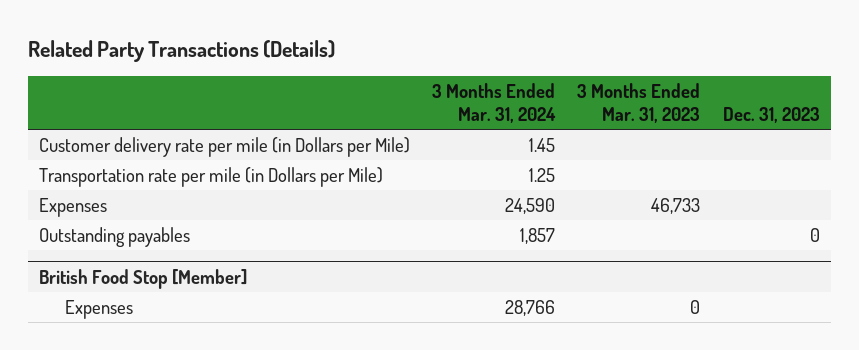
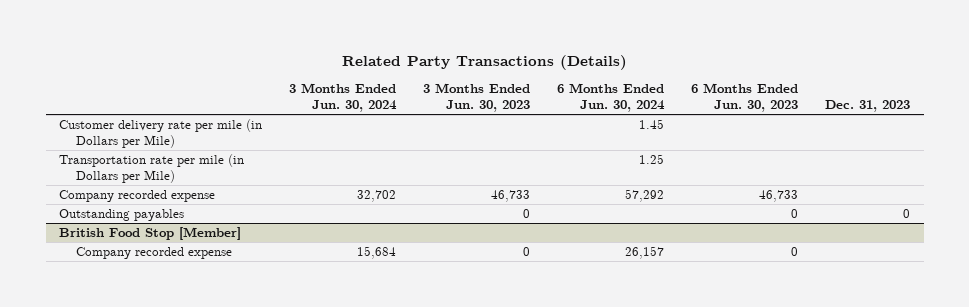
[432,82,557,124] 3 Months Ended Mar. 31, 2024 -> none
[577,82,701,124] 3 Months Ended Mar. 31, 2023 -> none
none -> [289,83,398,113] 3 Months Ended Jun. 30, 2024
none -> [423,83,531,113] 3 Months Ended Jun. 30, 2023
none -> [557,83,666,113] 6 Months Ended Jun. 30, 2024
none -> [691,83,799,113] 6 Months Ended Jun. 30, 2023
[39,197,108,217] Expenses -> [59,190,216,203] Company recorded expense
[64,299,133,319] Expenses -> [76,247,233,260] Company recorded expense

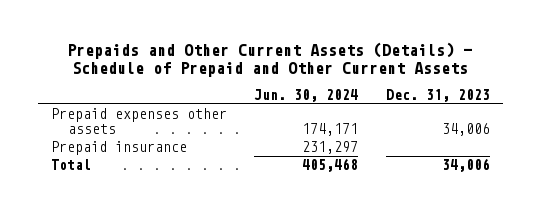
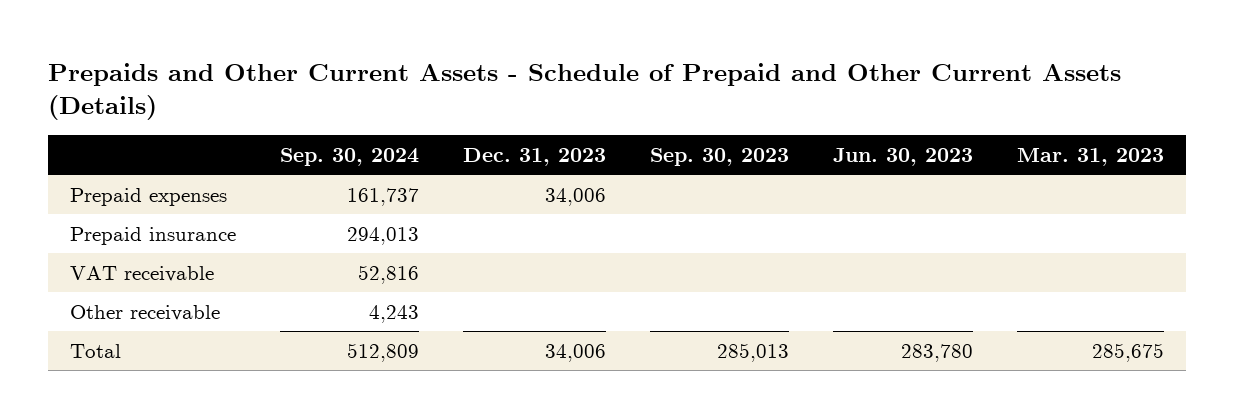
[67,41,473,78] Prepaids and Other Current Assets (Details) - Schedule of Prepaid and Other Current Assets -> [48,63,1122,120] Prepaids and Other Current Assets - Schedule of Prepaid and Other Current Assets (Details)
[254,89,359,103] Jun. 30, 2024 -> none
none -> [280,147,420,166] Sep. 30, 2024
none -> [650,147,790,166] Sep. 30, 2023
none -> [833,147,974,166] Jun. 30, 2023
none -> [1017,147,1165,166] Mar. 31, 2023
[51,108,228,135] Prepaid expenses other assets -> [70,187,228,206] Prepaid expenses
none -> [70,265,215,282] VAT receivable
none -> [70,304,221,321] Other receivable

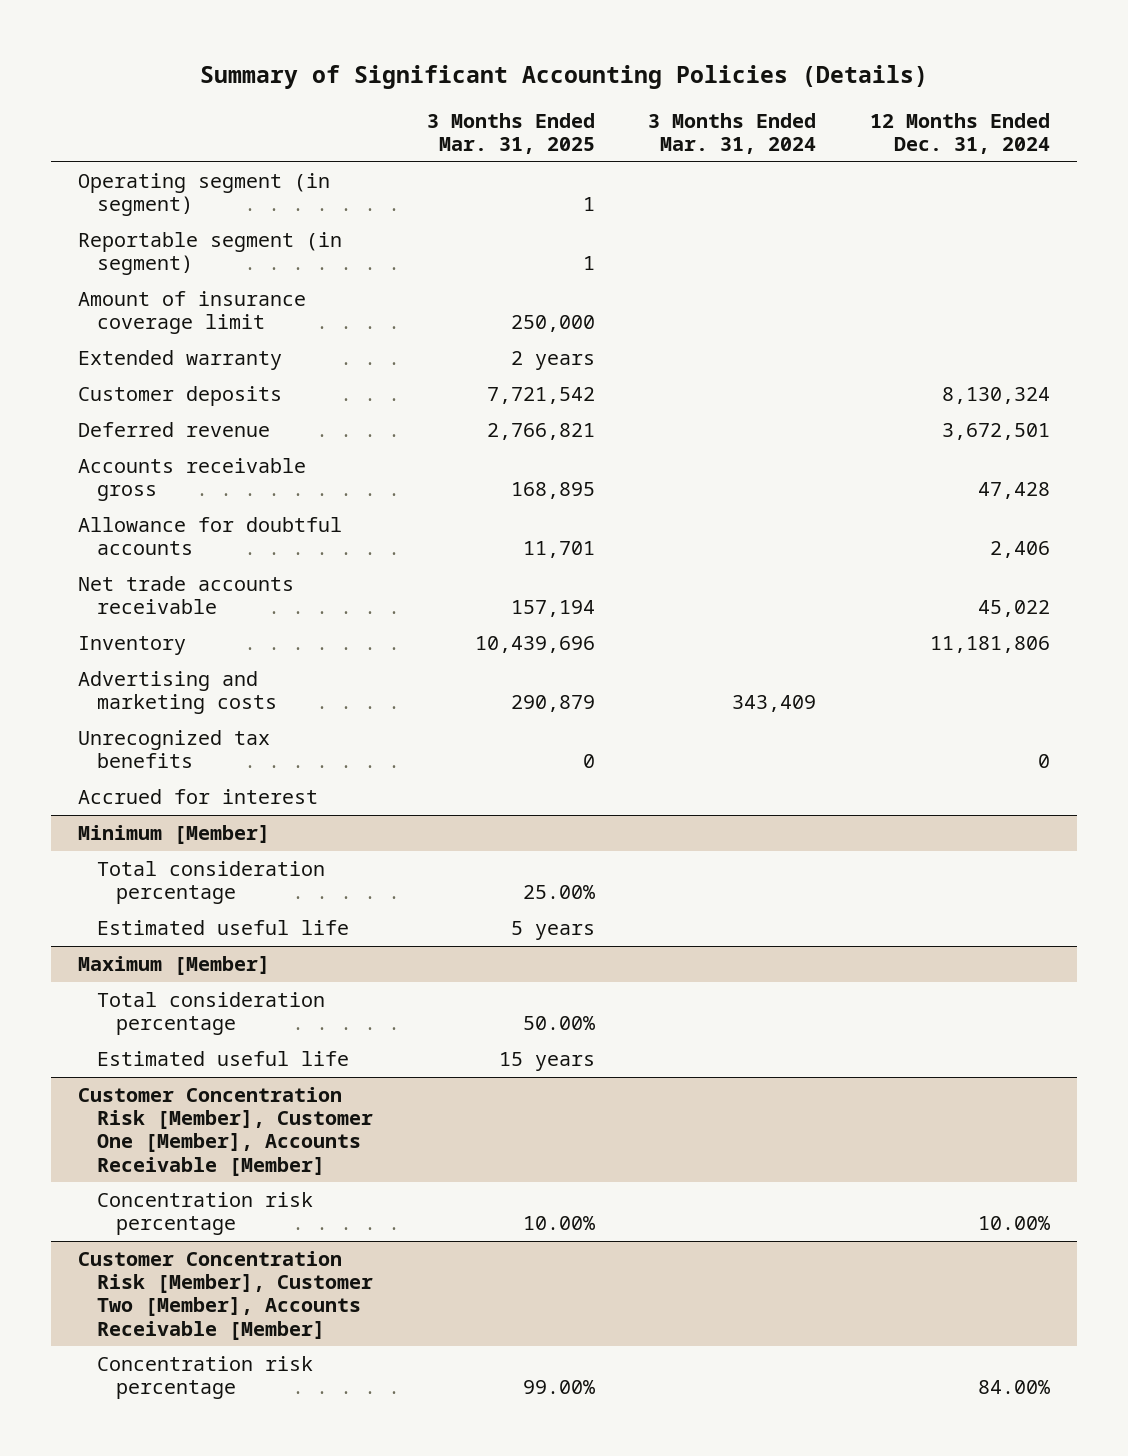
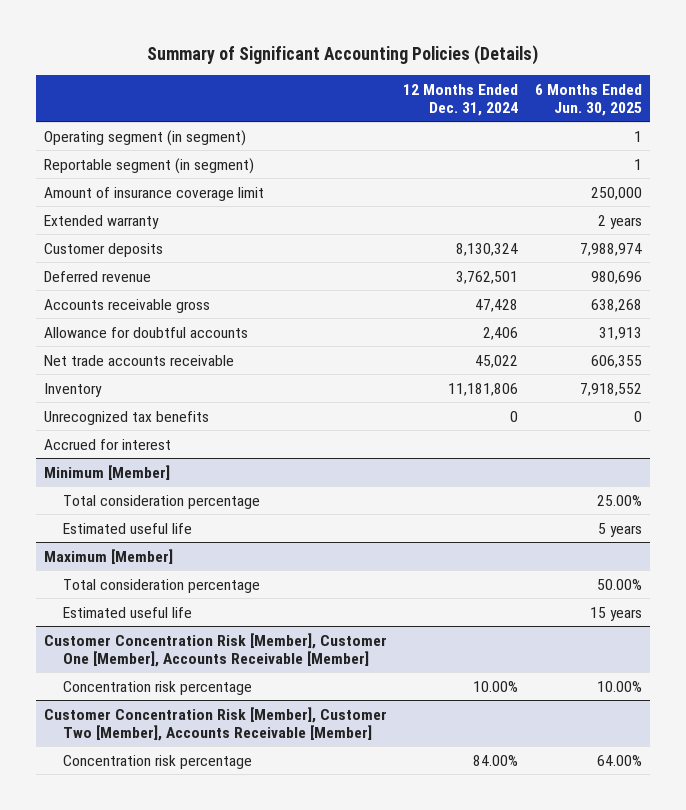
[426,112,595,154] 3 Months Ended Mar. 31, 2025 -> none
[648,112,817,154] 3 Months Ended Mar. 31, 2024 -> none
none -> [534,83,642,116] 6 Months Ended Jun. 30, 2025
[942,423,1051,441] 3,672,501 -> [456,270,519,284] 3,762,501
[78,671,278,715] Advertising and marketing costs -> none

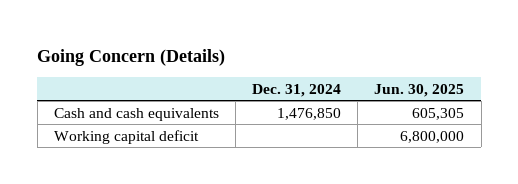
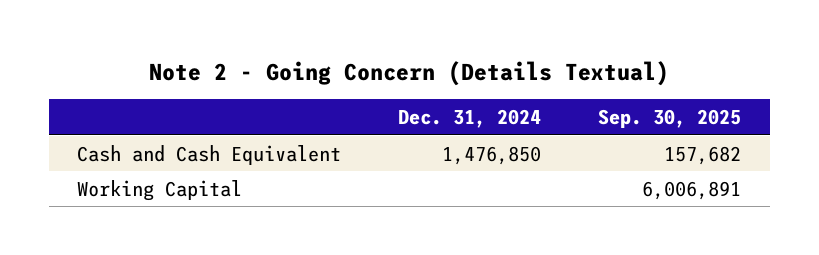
[37,48,226,66] Going Concern (Details) -> [149,60,670,86] Note 2 - Going Concern (Details Textual)
[374,83,465,97] Jun. 30, 2025 -> none
none -> [598,109,742,129] Sep. 30, 2025
[54,107,220,121] Cash and cash equivalents -> [77,144,342,165] Cash and Cash Equivalent
[54,129,200,144] Working capital deficit -> [77,179,243,201] Working Capital

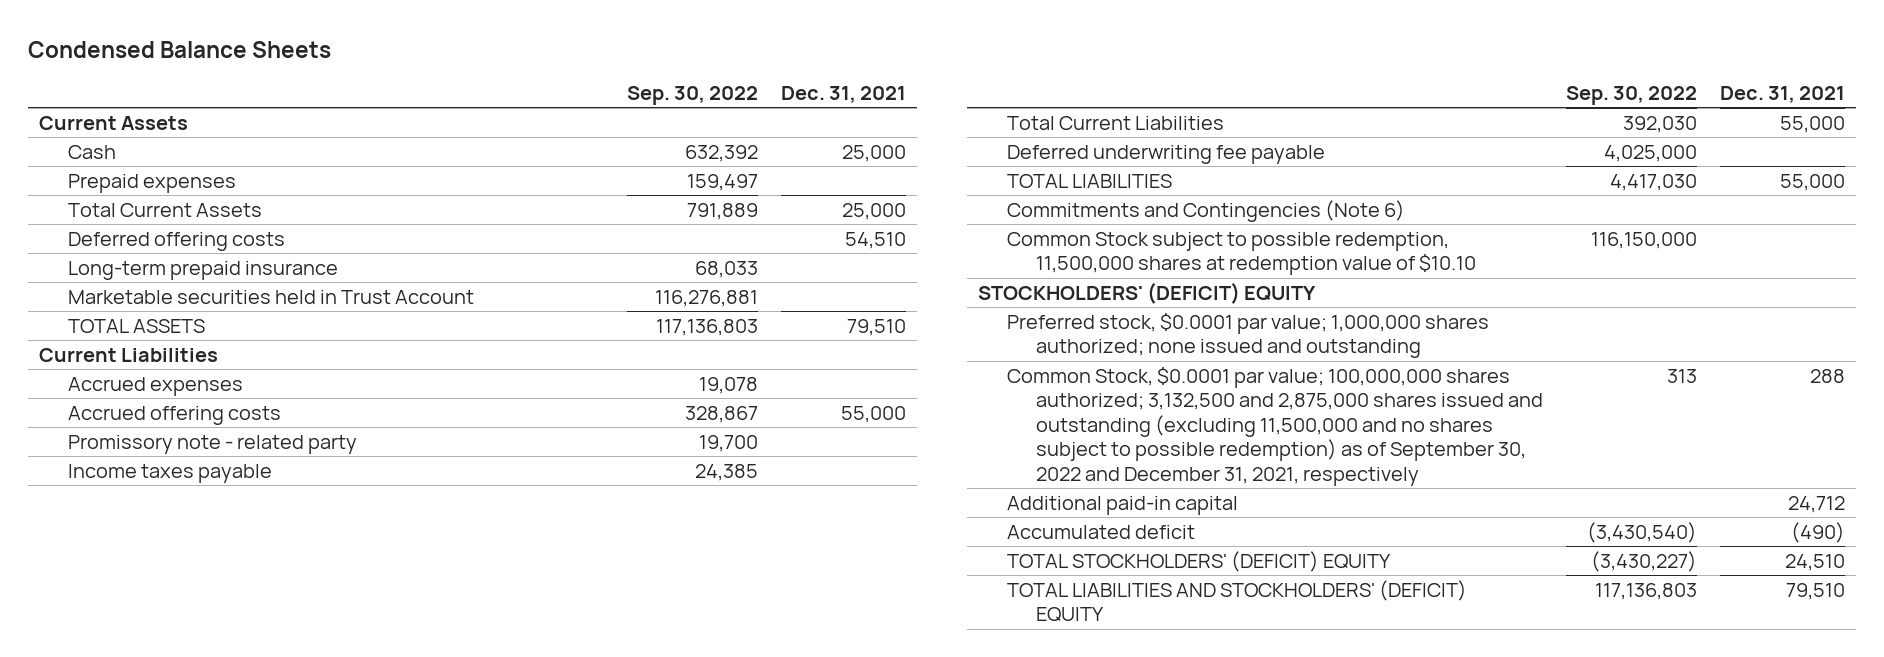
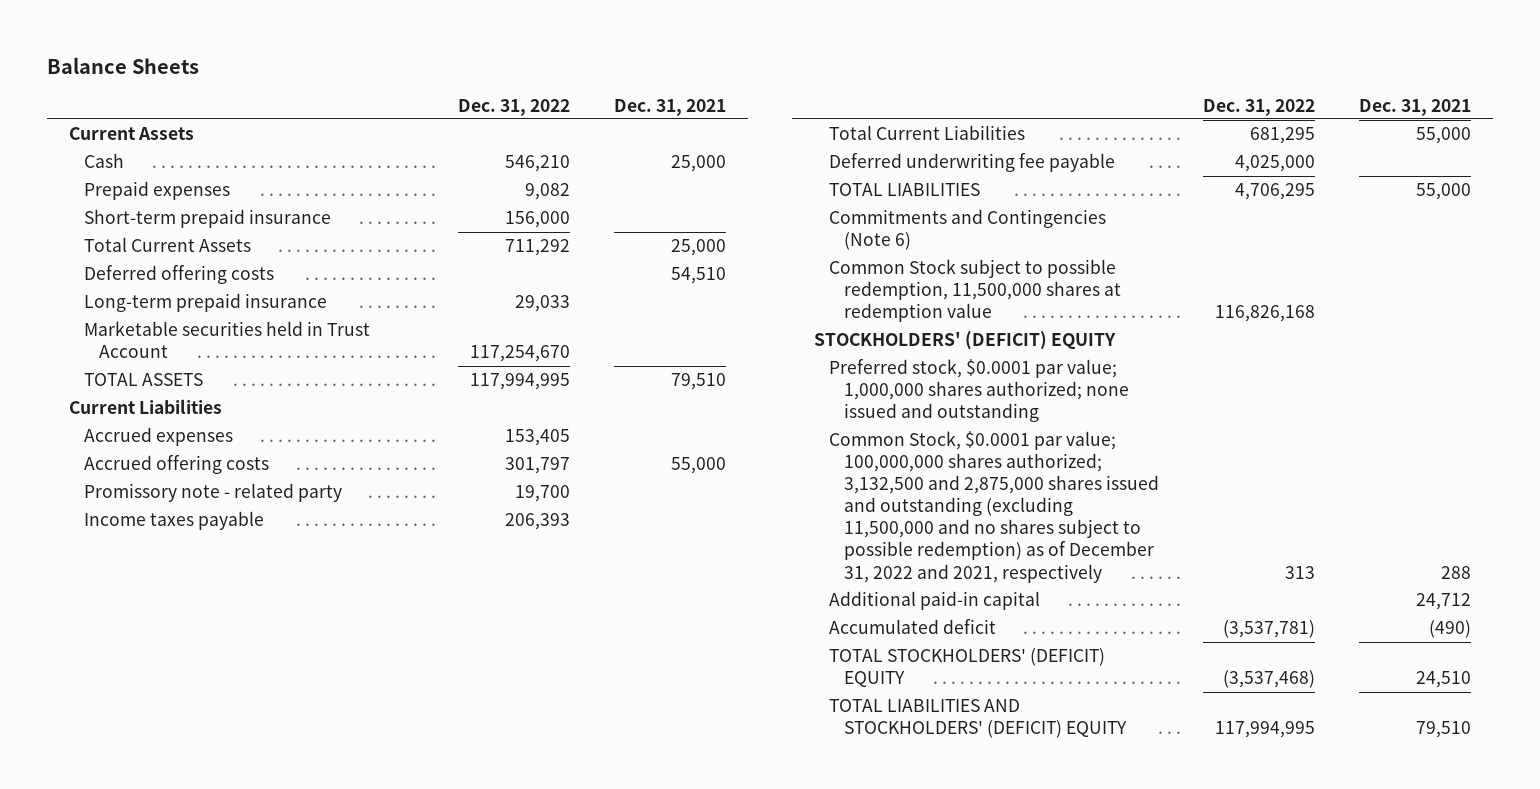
[27,41,331,59] Condensed Balance Sheets -> [46,56,199,74] Balance Sheets
[627,85,759,105] Sep. 30, 2022 -> none
none -> [458,98,571,116] Dec. 31, 2022
none -> [83,209,331,229] Short-term prepaid insurance
[1007,231,1477,276] Common Stock subject to possible redemption, 11,500,000 shares at redemption value of $10.10 -> [829,259,1122,323] Common Stock subject to possible redemption, 11,500,000 shares at redemption value
[1007,366,1544,486] Common Stock, $0.0001 par value; 100,000,000 shares authorized; 3,132,500 and 2,875,000 shares issued and outstanding (excluding 11,500,000 and no shares subject to possible redemption) as of September 30, 2022 and December 31, 2021, respectively -> [829,431,1160,583] Common Stock, $0.0001 par value; 100,000,000 shares authorized; 3,132,500 and 2,875,000 shares issued and outstanding (excluding 11,500,000 and no shares subject to possible redemption) as of December 31, 2022 and 2021, respectively

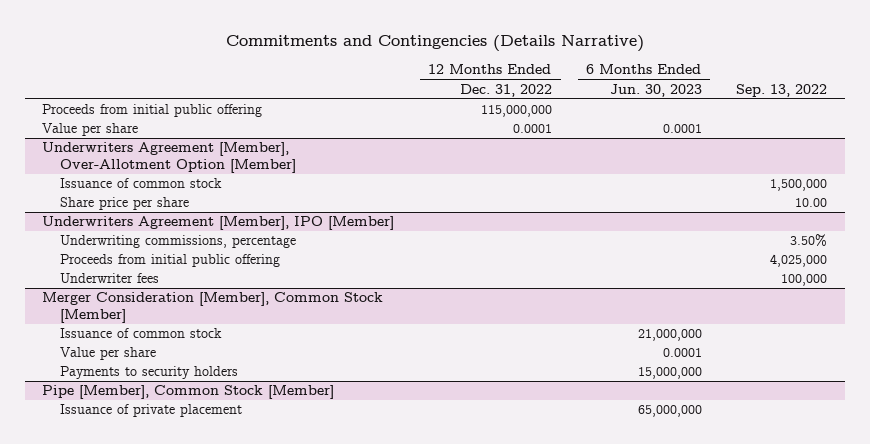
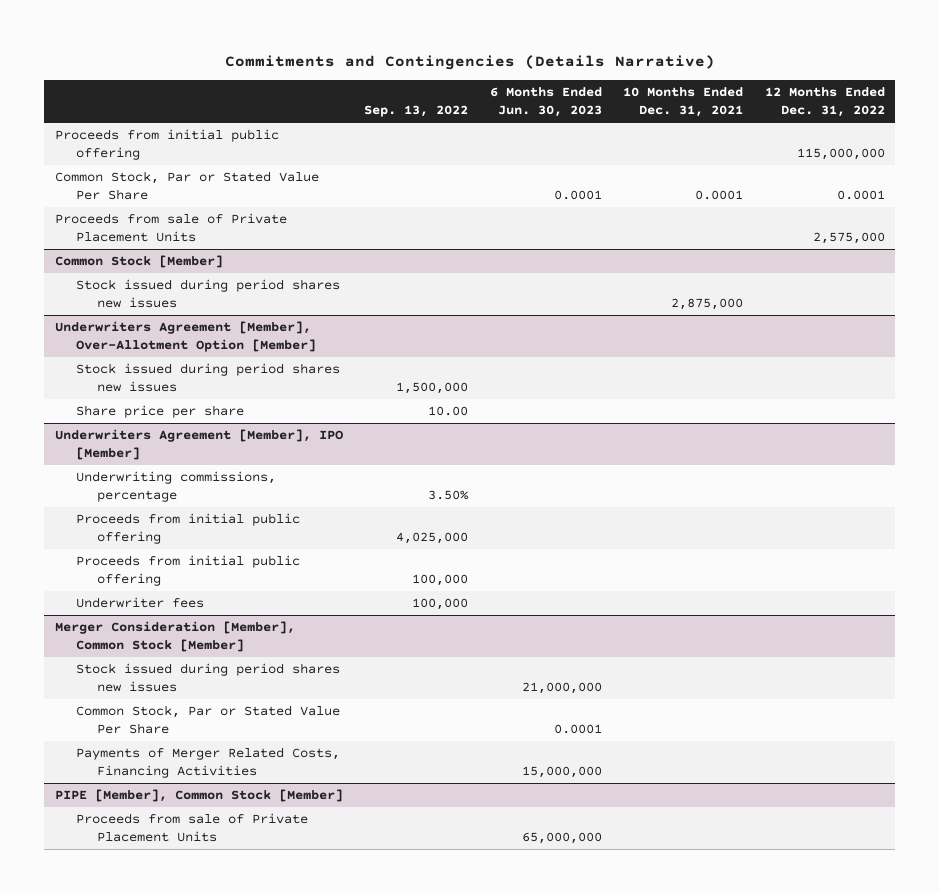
none -> [623,87,744,118] 10 Months Ended Dec. 31, 2021
[42,123,139,137] Value per share -> [54,171,319,201] Common Stock, Par or Stated Value Per Share
none -> [54,213,287,243] Proceeds from sale of Private Placement Units
none -> [54,255,223,269] Common Stock [Member]
none -> [75,279,340,309] Stock issued during period shares new issues
[59,178,222,189] Issuance of common stock -> [75,363,340,393] Stock issued during period shares new issues
none -> [75,555,300,587] Proceeds from initial public offering
[59,328,222,339] Issuance of common stock -> [75,663,340,693] Stock issued during period shares new issues
[59,347,156,361] Value per share -> [75,705,340,735] Common Stock, Par or Stated Value Per Share
[59,366,238,380] Payments to security holders -> [75,747,340,779] Payments of Merger Related Costs, Financing Activities
[42,385,335,400] Pipe [Member], Common Stock [Member] -> [54,789,343,803] PIPE [Member], Common Stock [Member]
[59,404,242,418] Issuance of private placement -> [75,813,308,843] Proceeds from sale of Private Placement Units

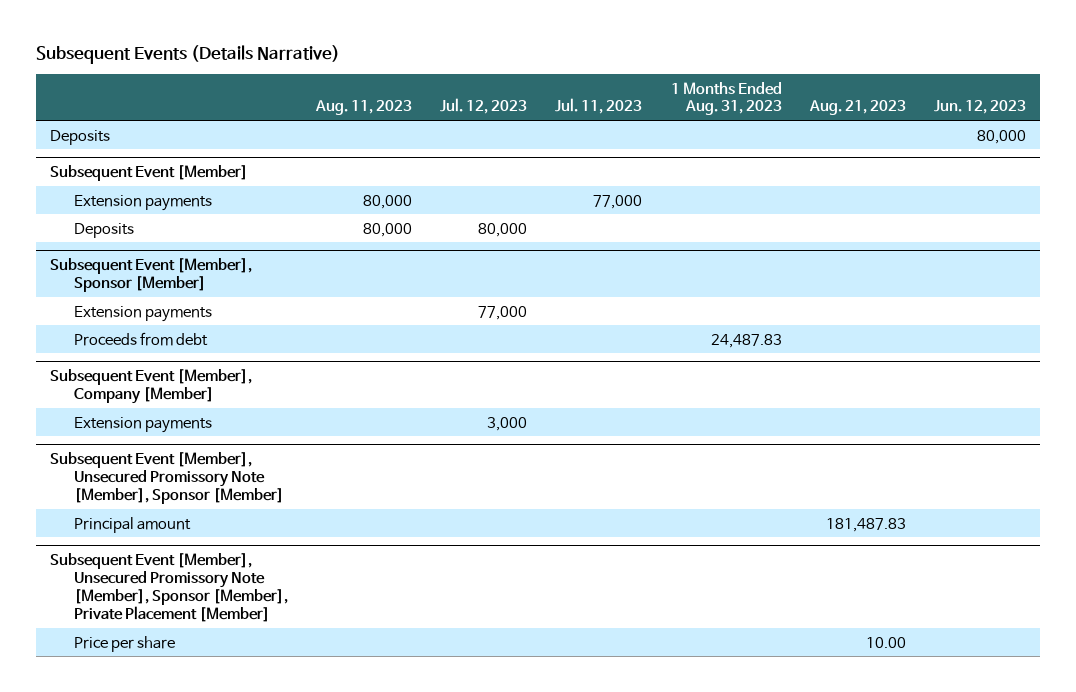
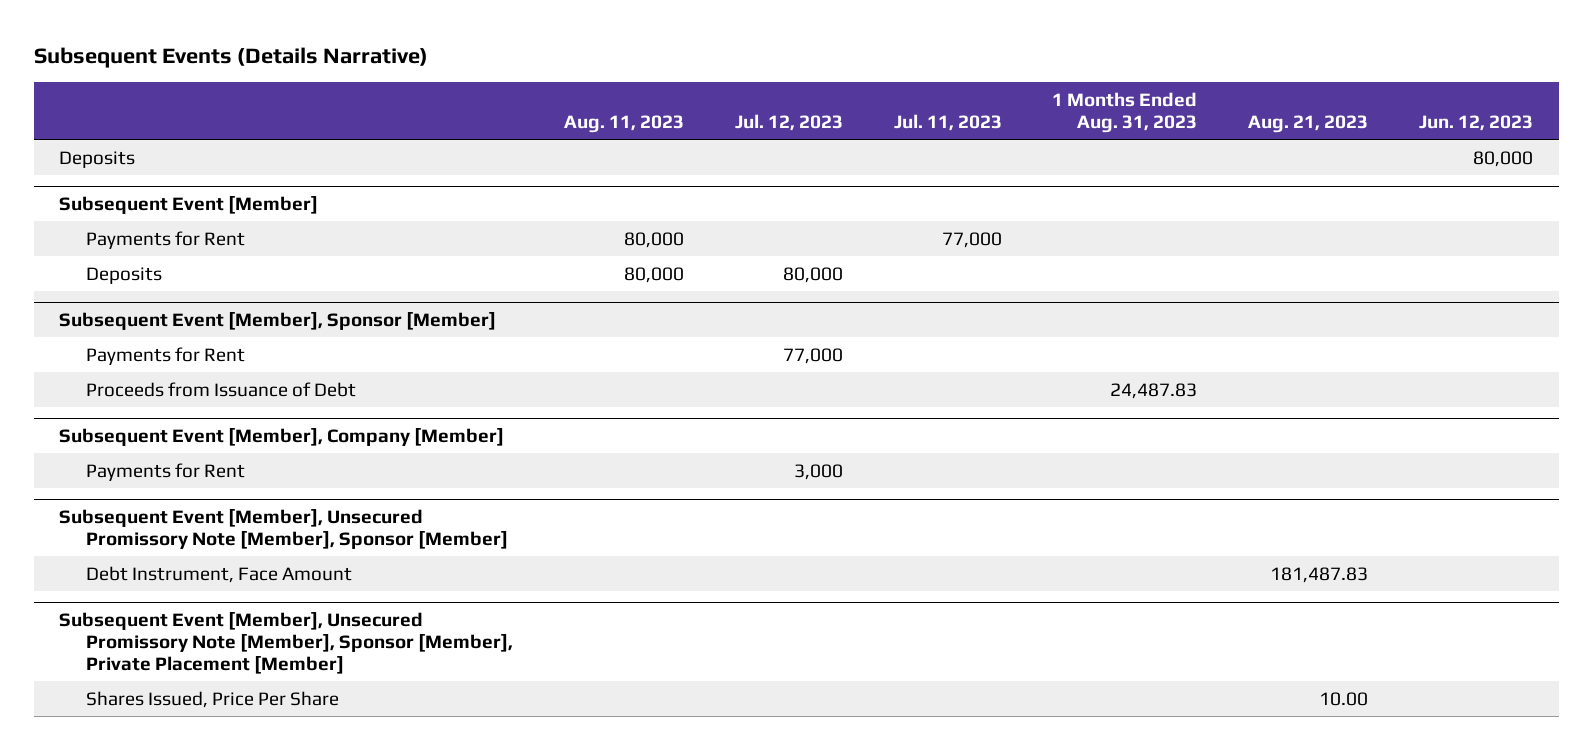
[73,194,212,211] Extension payments -> [86,230,246,249] Payments for Rent
[73,305,212,322] Extension payments -> [86,346,246,365] Payments for Rent
[73,331,208,346] Proceeds from debt -> [86,381,357,397] Proceeds from Issuance of Debt
[73,416,212,433] Extension payments -> [86,462,246,481] Payments for Rent
[73,516,191,533] Principal amount -> [86,565,353,583] Debt Instrument, Face Amount
[73,635,175,652] Price per share -> [86,690,340,708] Shares Issued, Price Per Share

